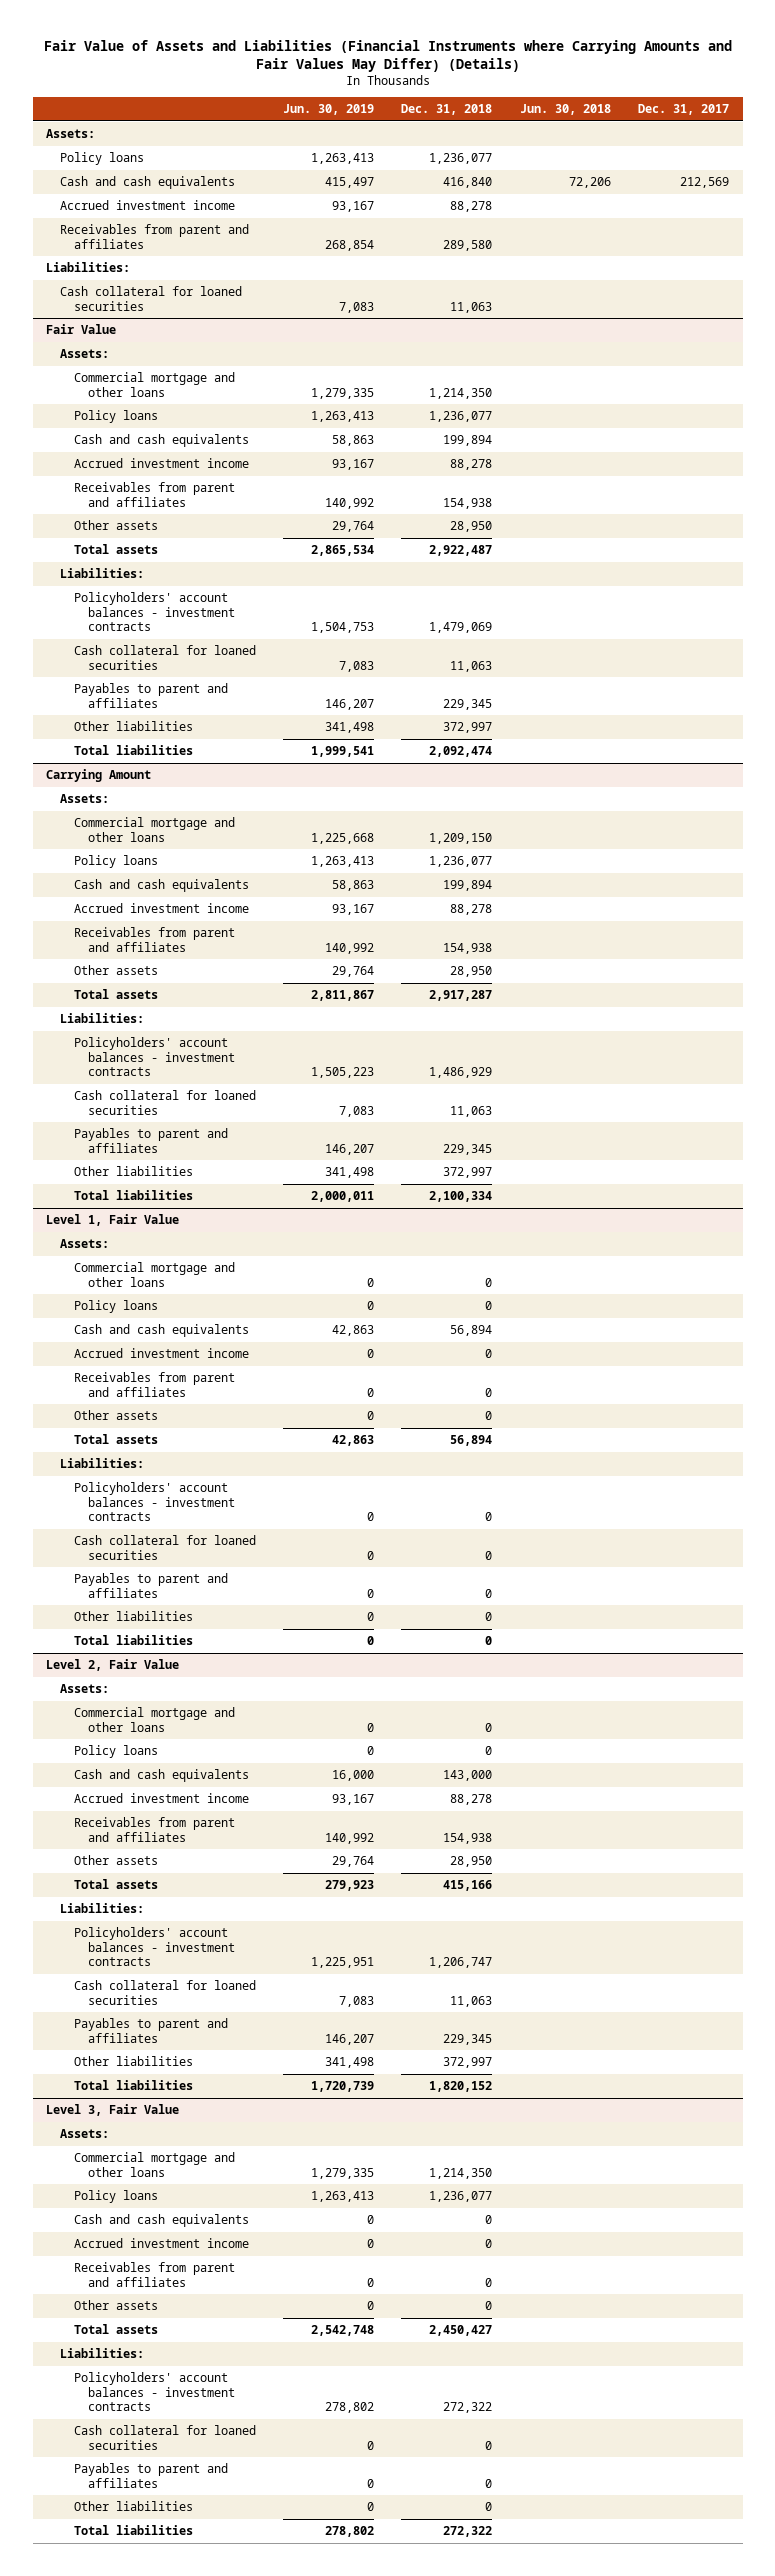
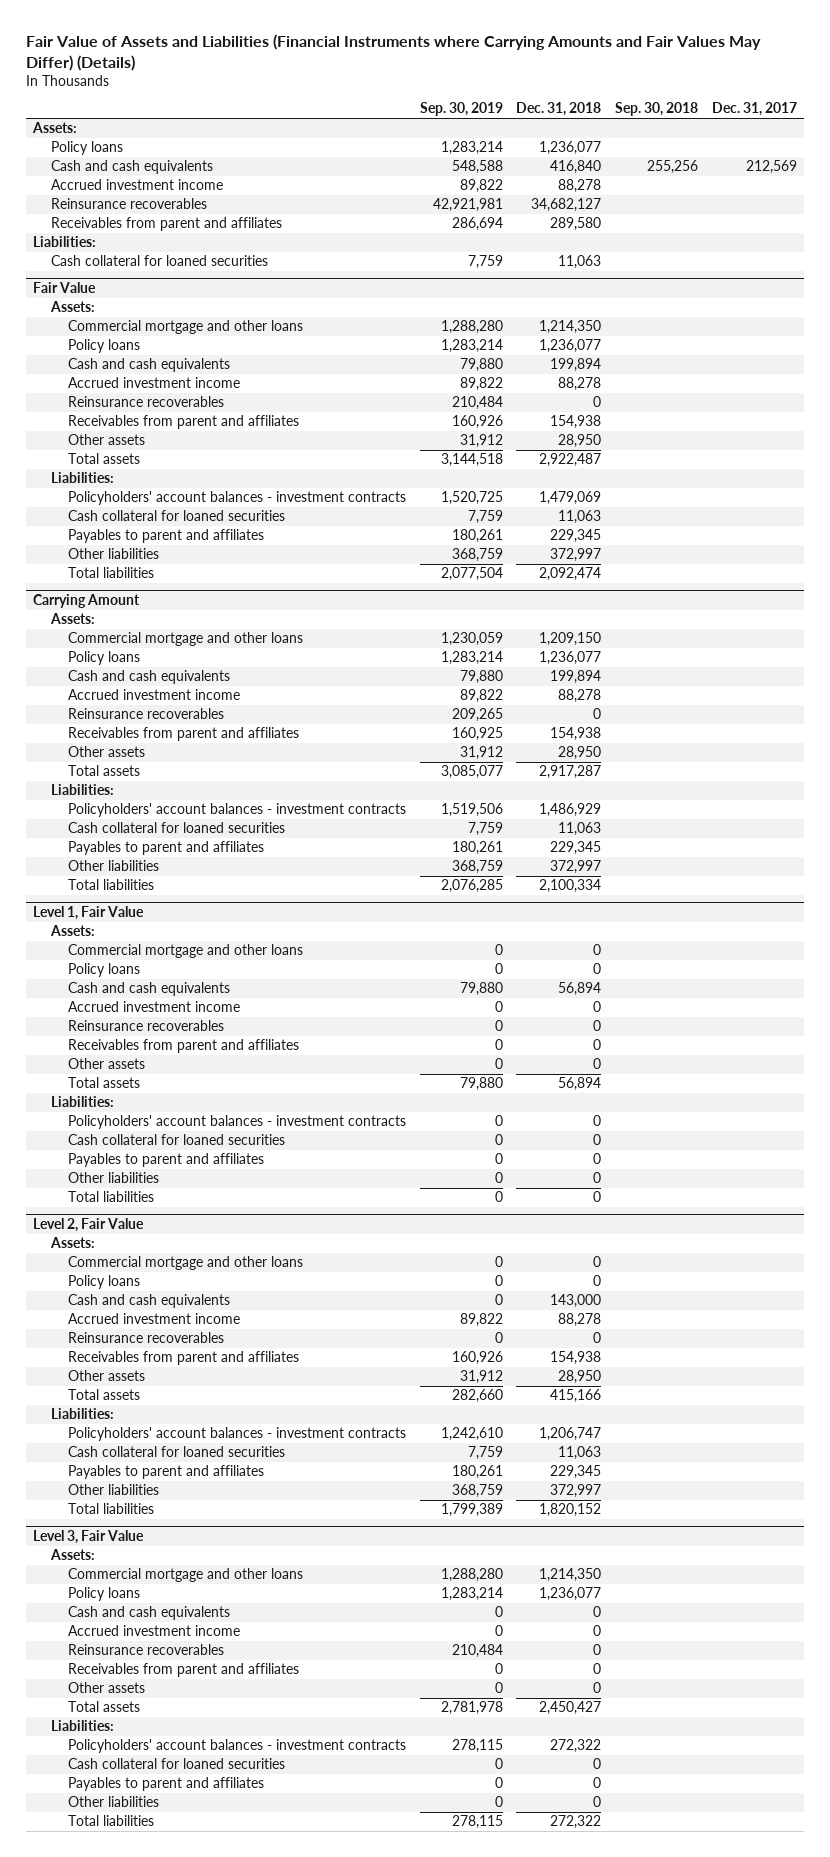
[283,104,375,116] Jun. 30, 2019 -> none
[519,104,611,116] Jun. 30, 2018 -> none
none -> [419,102,503,117] Sep. 30, 2019
none -> [615,102,699,117] Sep. 30, 2018
none -> [50,198,207,210] Reinsurance recoverables
none -> [68,396,225,408] Reinsurance recoverables
none -> [68,708,225,720] Reinsurance recoverables
none -> [68,1020,225,1032] Reinsurance recoverables
none -> [68,1332,225,1344] Reinsurance recoverables
none -> [68,1644,225,1656] Reinsurance recoverables

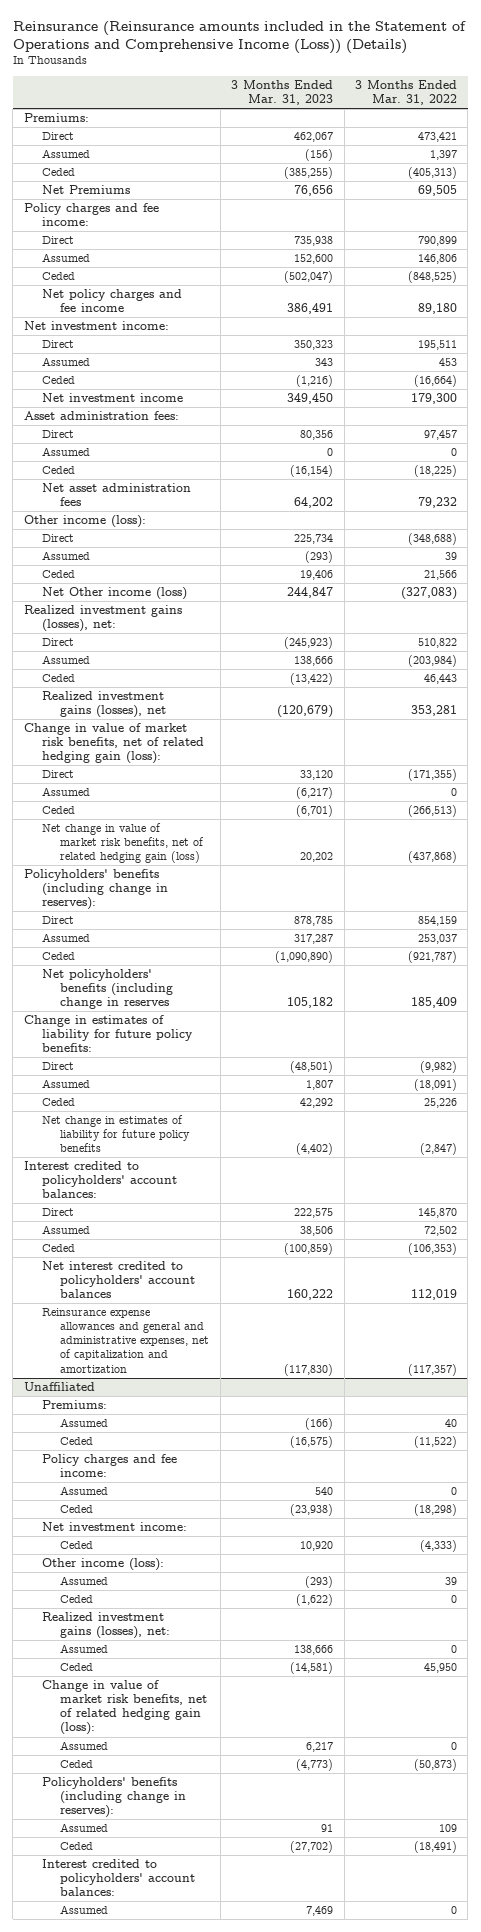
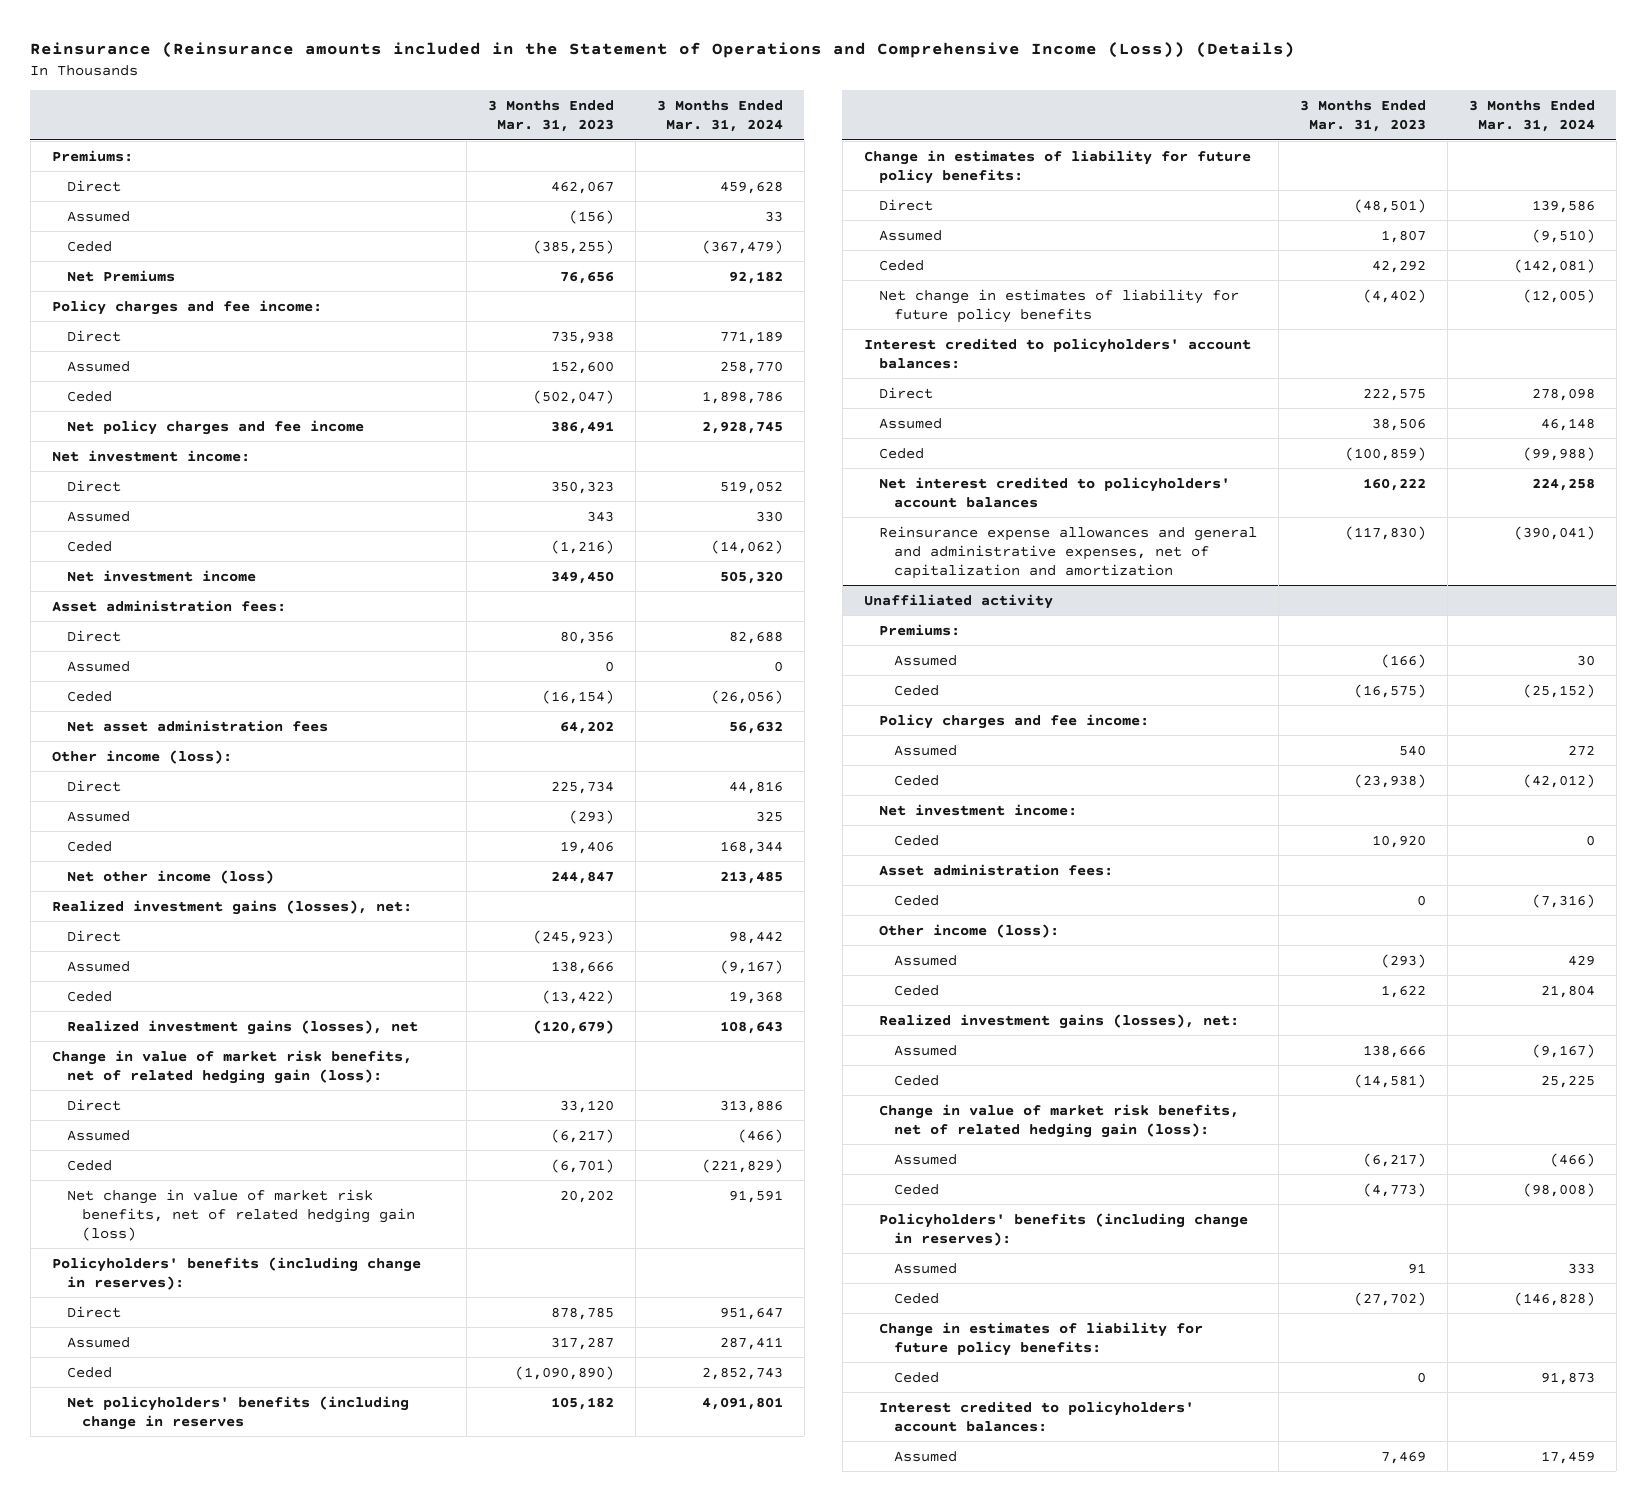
[354,80,457,106] 3 Months Ended Mar. 31, 2022 -> none
none -> [656,99,783,133] 3 Months Ended Mar. 31, 2024
[41,587,187,601] Net Other income (loss) -> [67,869,275,884] Net other income (loss)
[23,1382,95,1392] Unaffiliated -> [863,593,1053,609] Unaffiliated activity
none -> [879,863,1114,876] Asset administration fees:
none -> [894,894,940,906] Ceded
[296,1594,334,1607] (1,622) -> [1380,984,1426,998] 1,622
[306,1742,334,1753] 6,217 -> [1362,1152,1426,1167] (6,217)
none -> [879,1321,1204,1356] Change in estimates of liability for future policy benefits:
none -> [894,1371,940,1383] Ceded

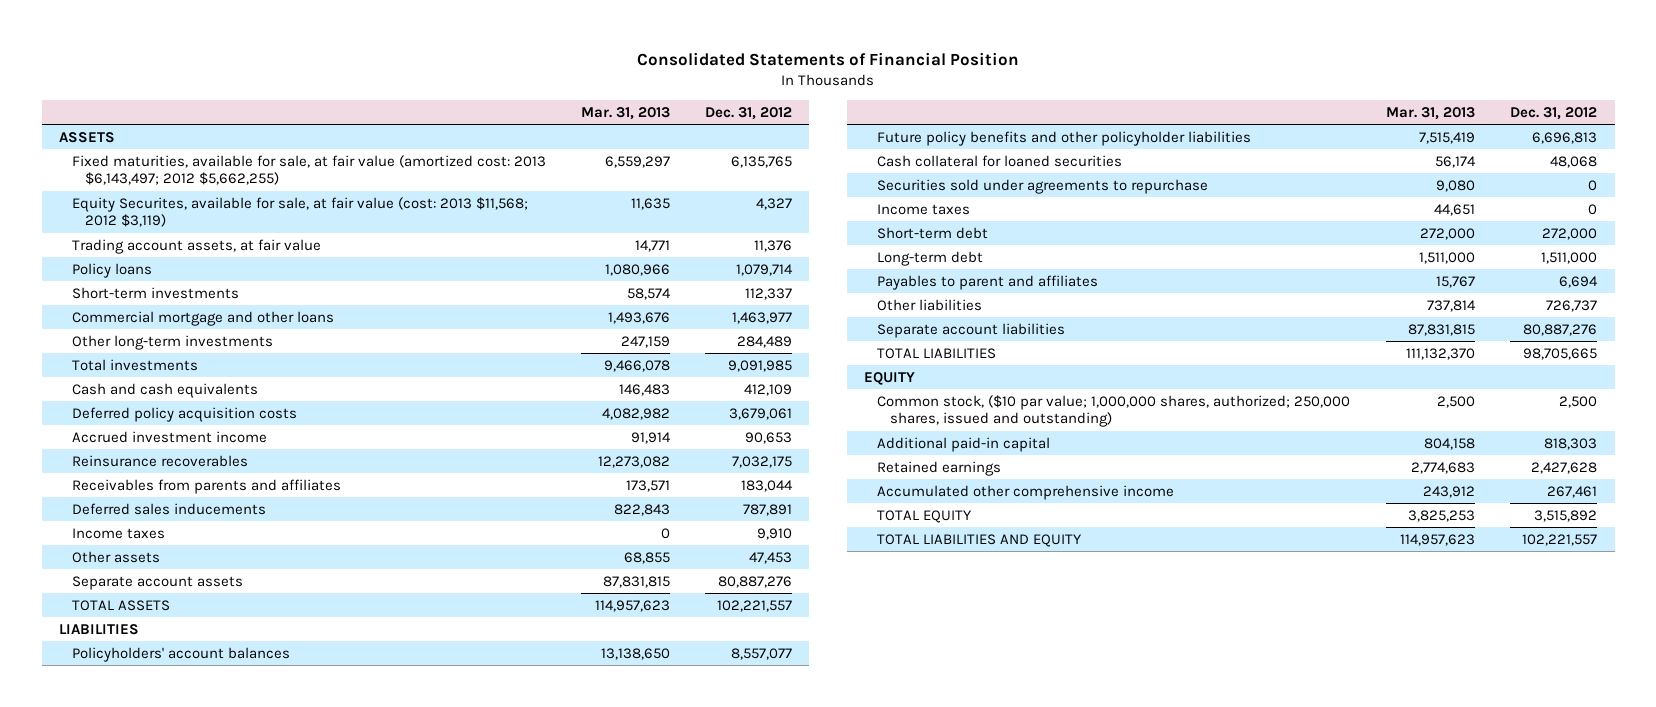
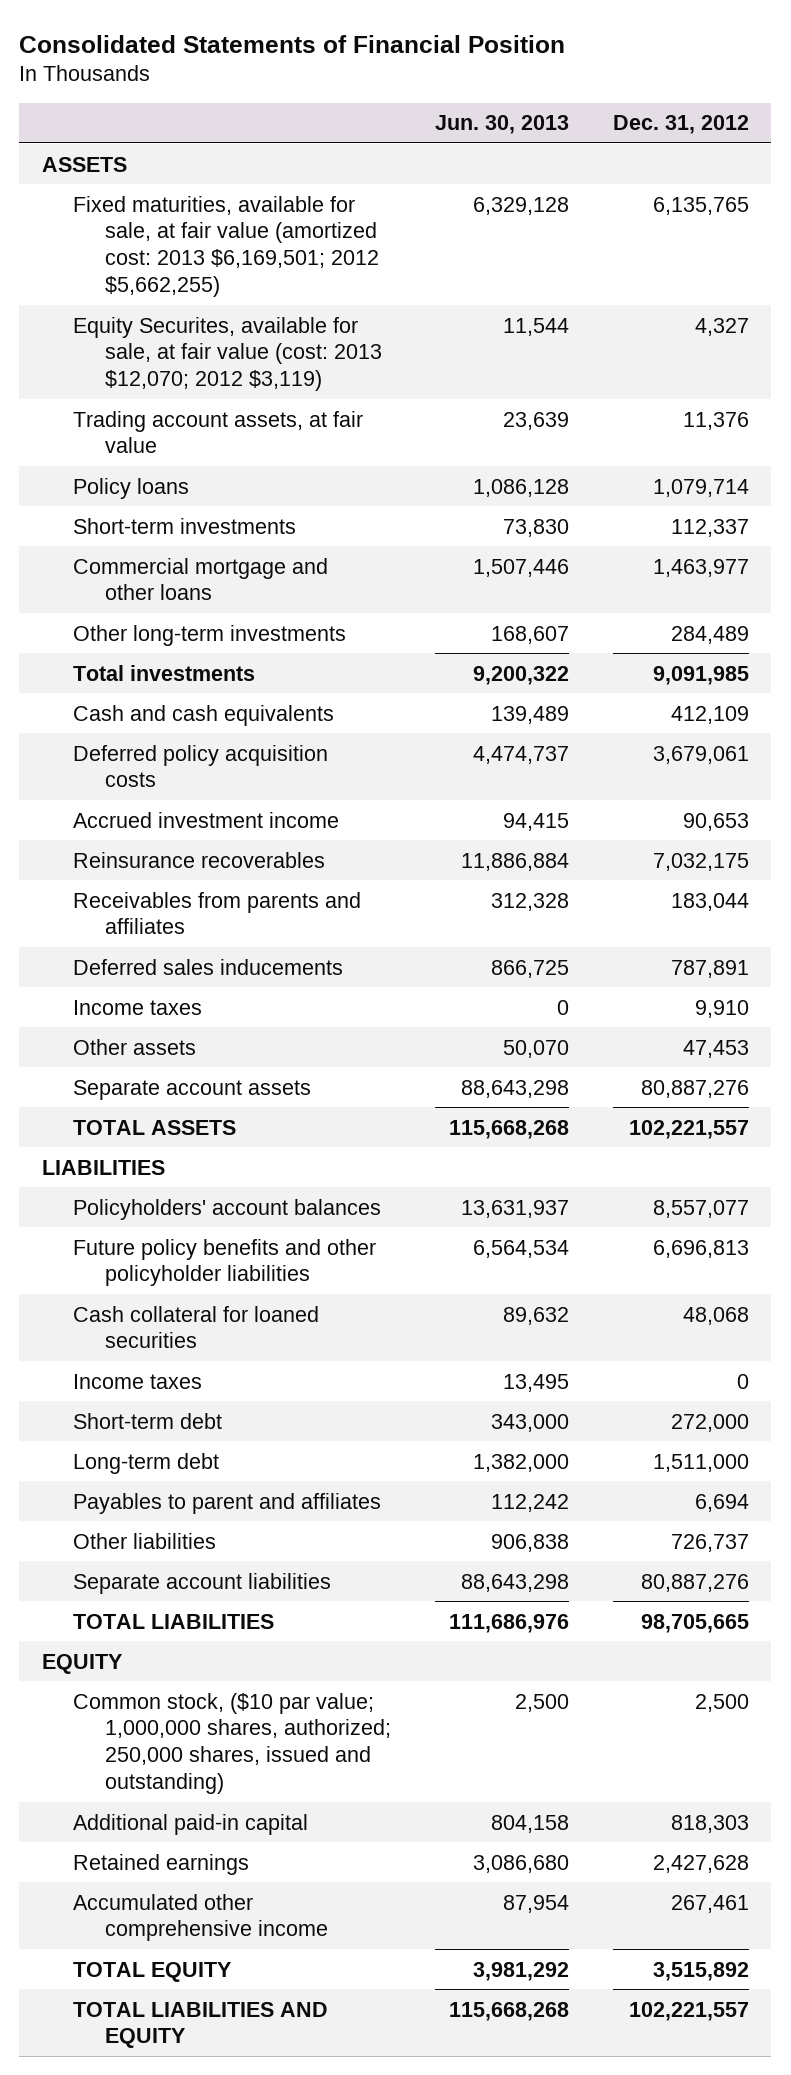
[581,106,671,120] Mar. 31, 2013 -> none
none -> [435,115,570,135] Jun. 30, 2013
[72,154,547,186] Fixed maturities, available for sale, at fair value (amortized cost: 2013 $6,143,497; 2012 $5,662,255) -> [73,195,379,298] Fixed maturities, available for sale, at fair value (amortized cost: 2013 $6,169,501; 2012 $5,662,255)
[72,196,529,228] Equity Securites, available for sale, at fair value (cost: 2013 $11,568; 2012 $3,119) -> [73,316,382,392] Equity Securites, available for sale, at fair value (cost: 2013 $12,070; 2012 $3,119)
[877,178,1209,194] Securities sold under agreements to repurchase -> none

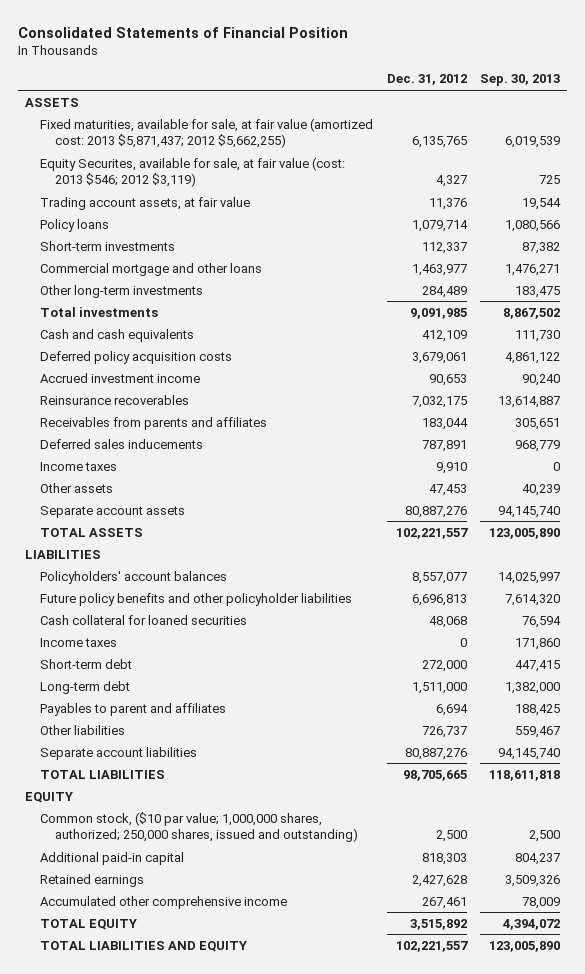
[435,115,570,135] Jun. 30, 2013 -> none
none -> [480,74,561,87] Sep. 30, 2013
[73,195,379,298] Fixed maturities, available for sale, at fair value (amortized cost: 2013 $6,169,501; 2012 $5,662,255) -> [39,117,373,149] Fixed maturities, available for sale, at fair value (amortized cost: 2013 $5,871,437; 2012 $5,662,255)
[73,316,382,392] Equity Securites, available for sale, at fair value (cost: 2013 $12,070; 2012 $3,119) -> [39,156,345,188] Equity Securites, available for sale, at fair value (cost: 2013 $546; 2012 $3,119)

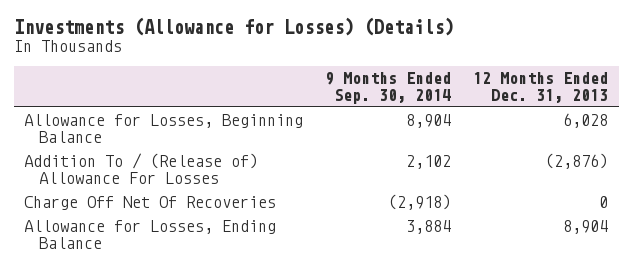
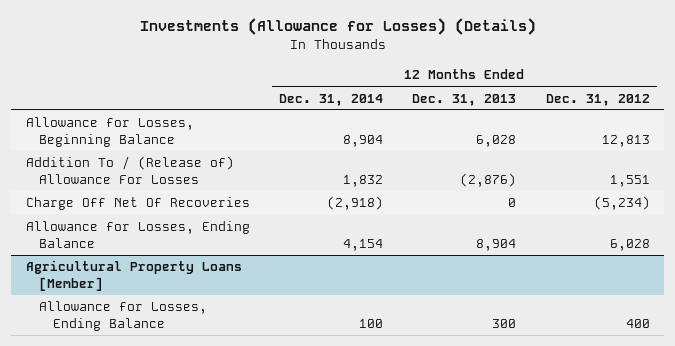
[325,72,452,104] 9 Months Ended Sep. 30, 2014 -> none
none -> [279,93,384,106] Dec. 31, 2014
none -> [545,93,650,106] Dec. 31, 2012
none -> [25,260,242,291] Agricultural Property Loans [Member]
none -> [39,301,208,331] Allowance for Losses, Ending Balance

